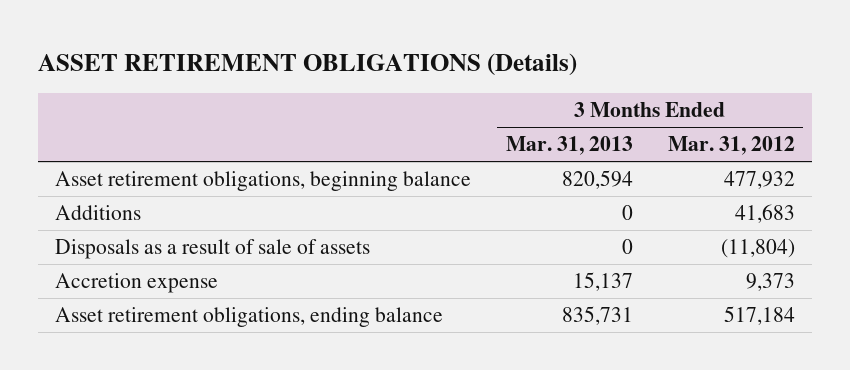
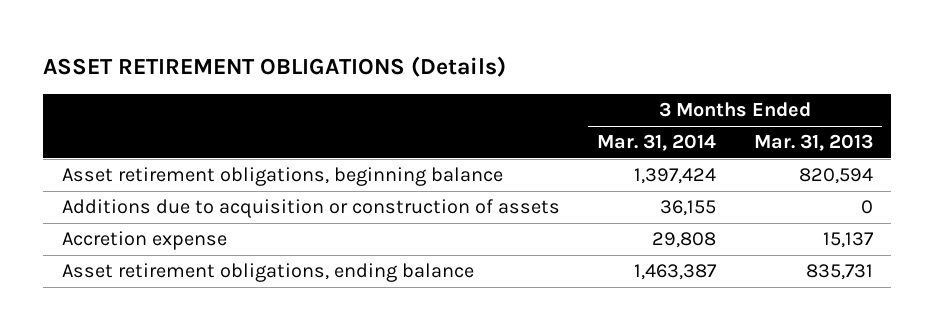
[667,136,795,156] Mar. 31, 2012 -> none
none -> [597,134,717,152] Mar. 31, 2014
[55,239,371,260] Disposals as a result of sale of assets -> none
[55,205,142,221] Additions -> [62,199,561,219] Additions due to acquisition or construction of assets

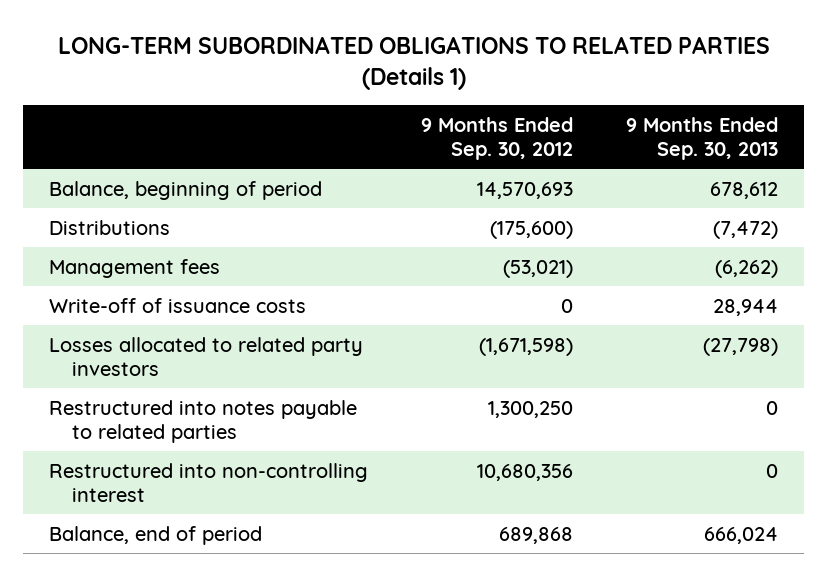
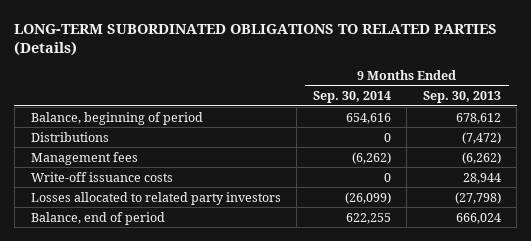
[57,36,770,91] LONG-TERM SUBORDINATED OBLIGATIONS TO RELATED PARTIES (Details 1) -> [14,23,498,57] LONG-TERM SUBORDINATED OBLIGATIONS TO RELATED PARTIES (Details)
[421,116,574,160] 9 Months Ended Sep. 30, 2012 -> none
none -> [312,91,391,104] Sep. 30, 2014
[49,297,307,313] Write-off of issuance costs -> [30,171,173,182] Write-off issuance costs
[49,399,358,443] Restructured into notes payable to related parties -> none
[49,462,369,502] Restructured into non-controlling interest -> none

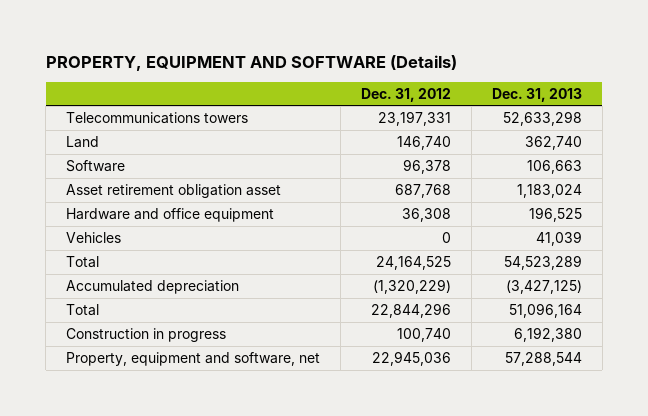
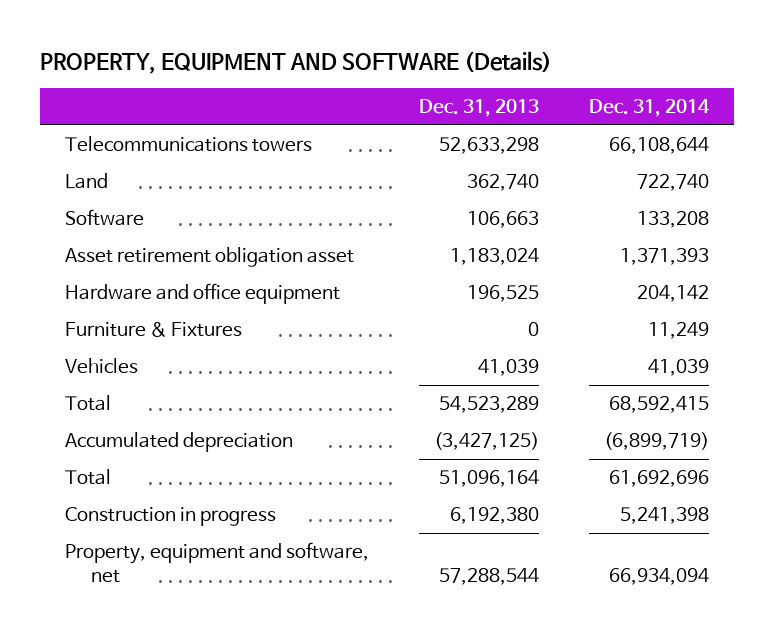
[360,87,451,102] Dec. 31, 2012 -> none
none -> [589,99,711,118] Dec. 31, 2014
none -> [64,322,242,338] Furniture & Fixtures

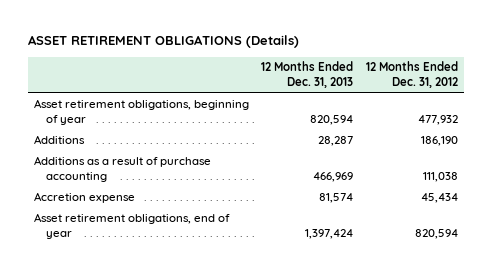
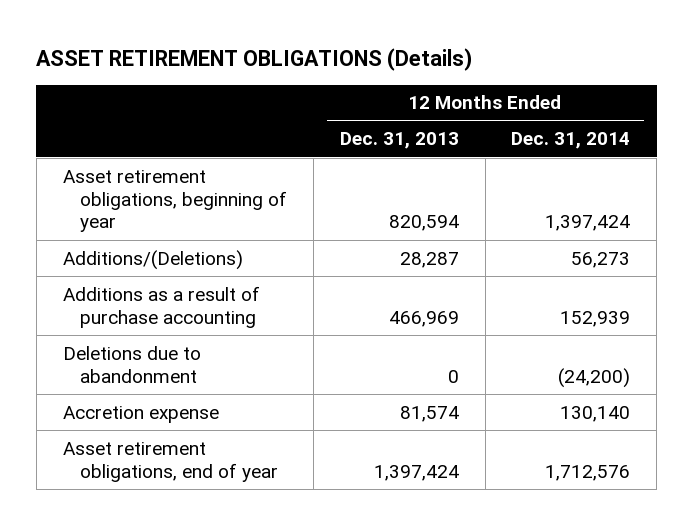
[365,61,458,89] 12 Months Ended Dec. 31, 2012 -> none
none -> [511,132,631,150] Dec. 31, 2014
[33,135,85,145] Additions -> [62,249,243,270] Additions/(Deletions)
none -> [62,345,201,383] Deletions due to abandonment

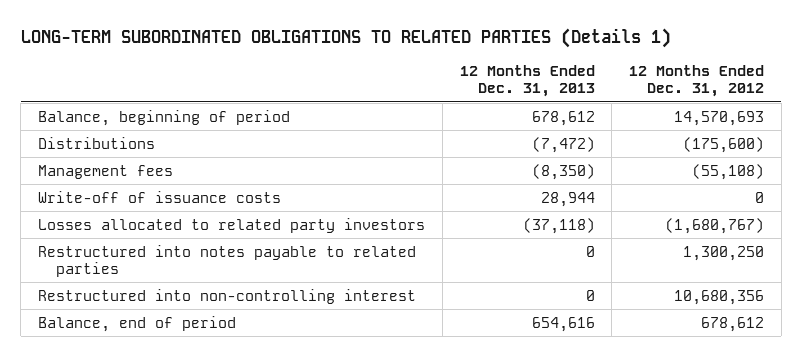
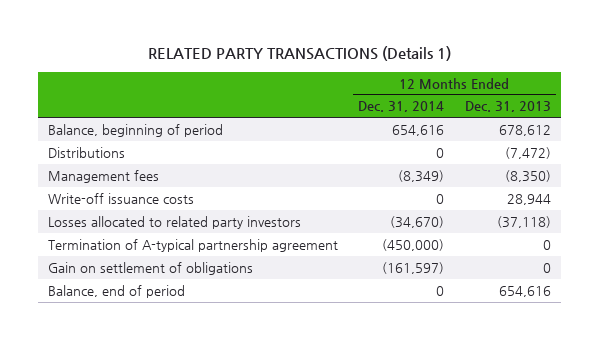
[20,28,671,49] LONG-TERM SUBORDINATED OBLIGATIONS TO RELATED PARTIES (Details 1) -> [148,46,452,62] RELATED PARTY TRANSACTIONS (Details 1)
[629,65,765,98] 12 Months Ended Dec. 31, 2012 -> none
none -> [358,101,445,113] Dec. 31, 2014
[38,190,282,203] Write-off of issuance costs -> [47,193,194,205] Write-off issuance costs
[38,244,417,277] Restructured into notes payable to related parties -> none
[38,288,417,304] Restructured into non-controlling interest -> none
none -> [47,239,338,253] Termination of A-typical partnership agreement
none -> [47,262,253,276] Gain on settlement of obligations

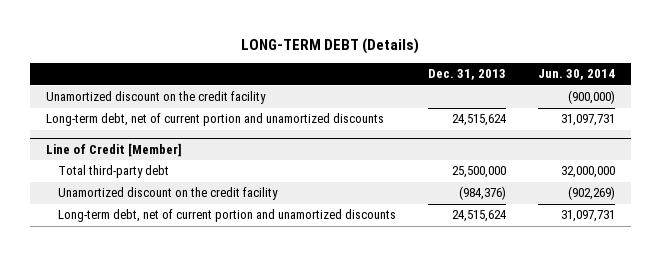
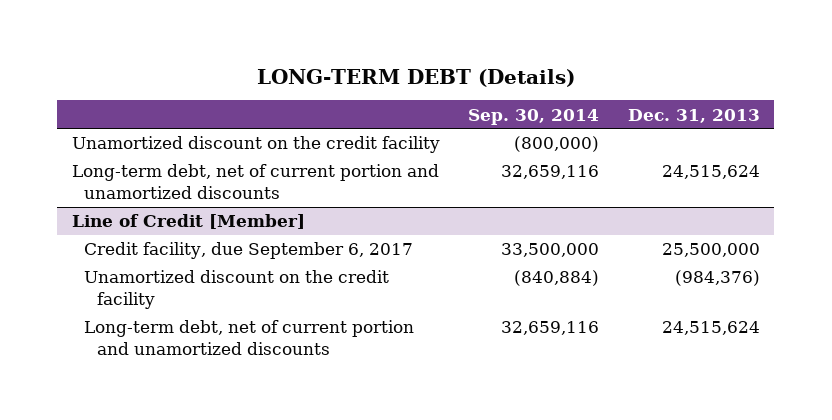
[537,69,615,81] Jun. 30, 2014 -> none
none -> [468,108,600,125] Sep. 30, 2014
[57,165,169,179] Total third-party debt -> [84,242,414,260] Credit facility, due September 6, 2017

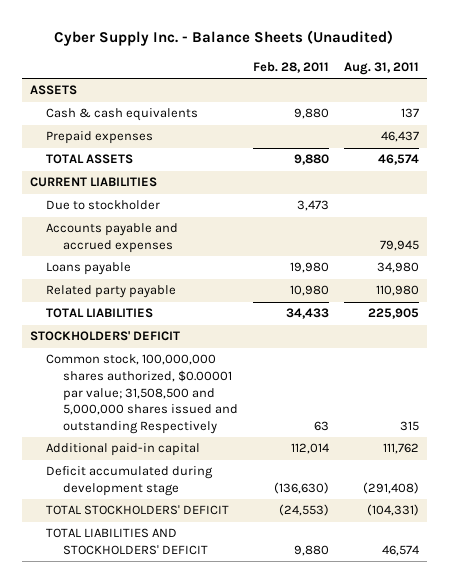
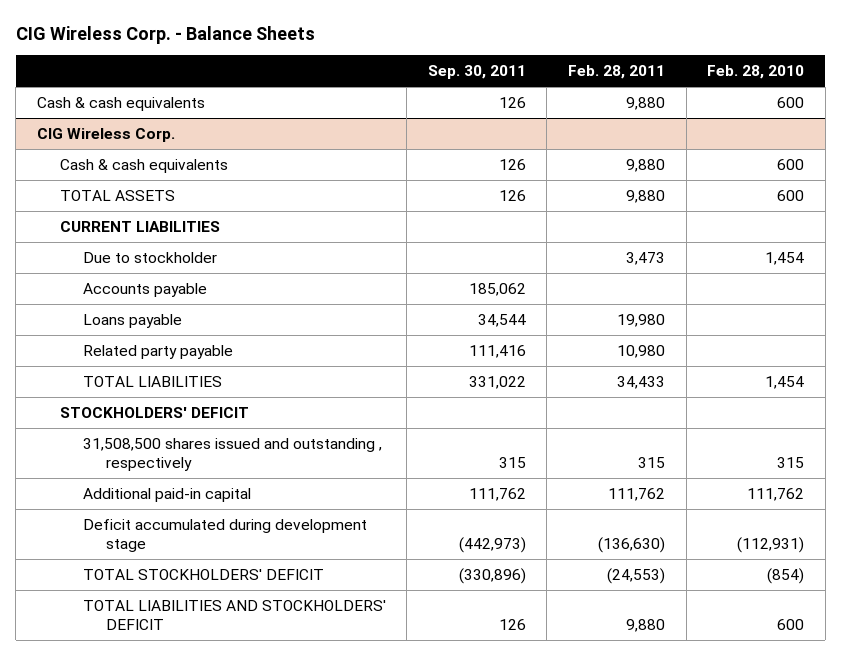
[54,30,394,47] Cyber Supply Inc. - Balance Sheets (Unaudited) -> [15,25,315,44] CIG Wireless Corp. - Balance Sheets
[344,61,420,75] Aug. 31, 2011 -> none
none -> [427,65,526,80] Sep. 30, 2011
none -> [707,65,805,80] Feb. 28, 2010
[29,85,77,96] ASSETS -> none
[46,131,154,145] Prepaid expenses -> none
none -> [36,128,175,143] CIG Wireless Corp.
none -> [59,159,228,174] Cash & cash equivalents
[46,223,179,253] Accounts payable and accrued expenses -> none
none -> [82,283,207,298] Accounts payable
[46,354,238,434] Common stock, 100,000,000 shares authorized, $0.00001 par value; 31,508,500 and 5,000,000 shares issued and outstanding Respectively -> [82,438,382,472] 31,508,500 shares issued and outstanding , respectively
[313,420,329,431] 63 -> [638,457,666,469] 315
[290,443,329,455] 112,014 -> [608,488,666,502] 111,762

